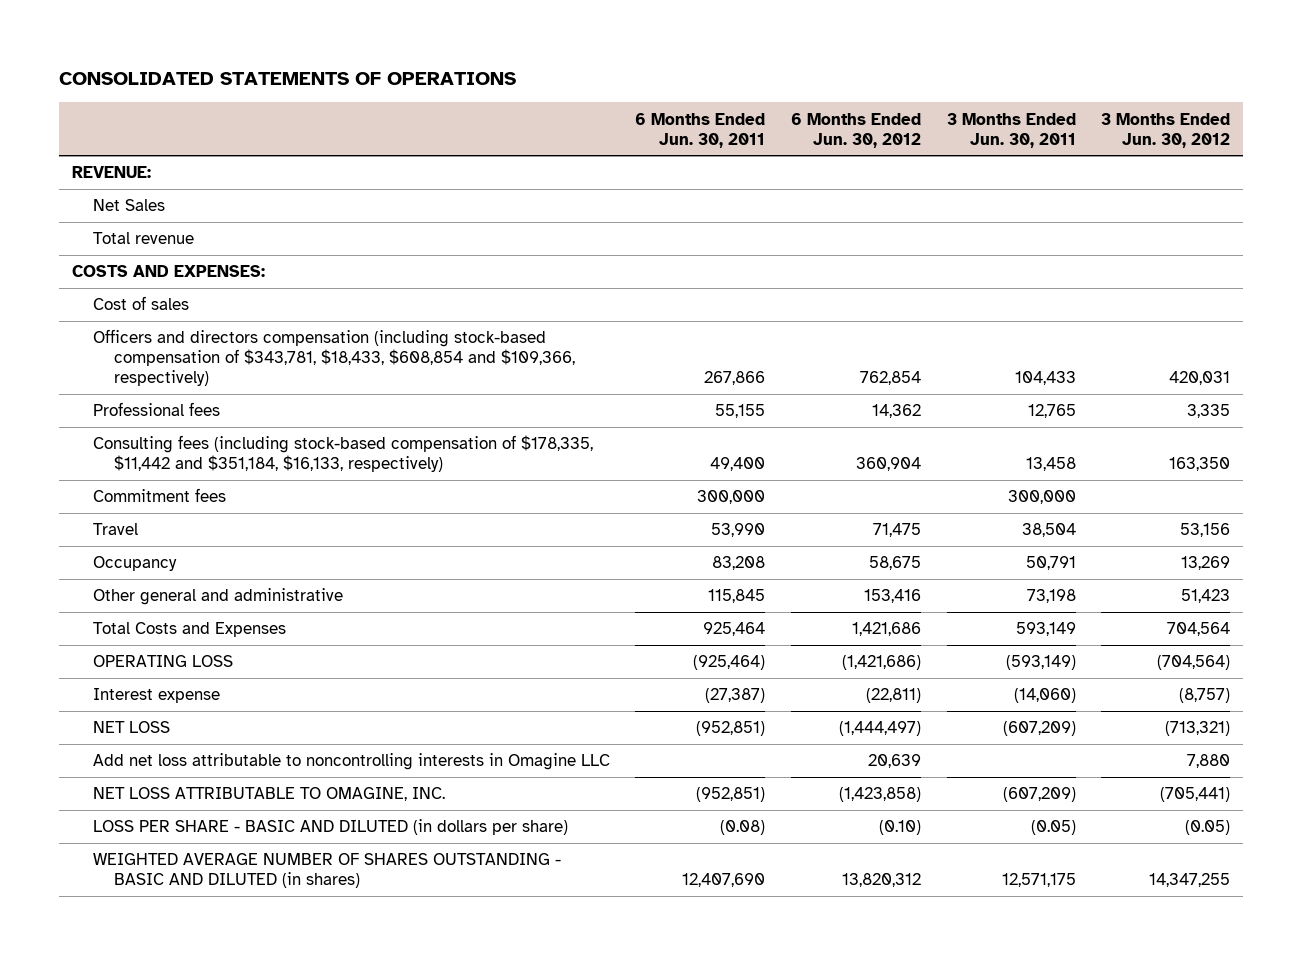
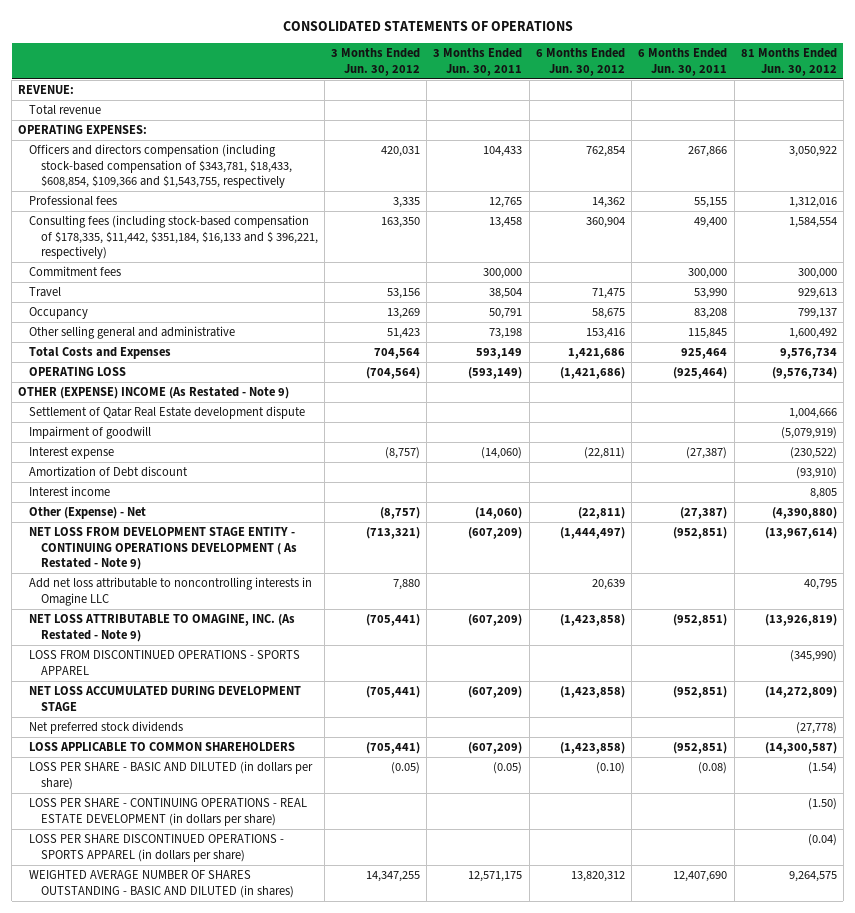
none -> [740,48,837,76] 81 Months Ended Jun. 30, 2012
[92,199,165,212] Net Sales -> none
[71,265,265,278] COSTS AND EXPENSES: -> none
[92,296,189,311] Cost of sales -> none
none -> [18,125,148,135] OPERATING EXPENSES:
[92,329,575,387] Officers and directors compensation (including stock-based compensation of $343,781, $18,433, $608,854 and $109,366, respectively) -> [29,144,292,189] Officers and directors compensation (including stock-based compensation of $343,781, $18,433, $608,854, $109,366 and $1,543,755, respectively
[92,435,593,473] Consulting fees (including stock-based compensation of $178,335, $11,442 and $351,184, $16,133, respectively) -> [29,215,318,260] Consulting fees (including stock-based compensation of $178,335, $11,442, $351,184, $16,133 and $ 396,221, respectively)
[92,588,343,606] Other general and administrative -> [29,326,236,340] Other selling general and administrative
none -> [18,387,290,400] OTHER (EXPENSE) INCOME (As Restated - Note 9)
none -> [29,406,306,420] Settlement of Qatar Real Estate development dispute
none -> [29,426,152,440] Impairment of goodwill
none -> [29,466,189,478] Amortization of Debt discount
none -> [29,486,111,497] Interest income
none -> [29,507,147,520] Other (Expense) - Net
[92,721,170,734] NET LOSS -> [29,527,297,571] NET LOSS FROM DEVELOPMENT STAGE ENTITY - CONTINUING OPERATIONS DEVELOPMENT ( As Restated - Note 9)
[92,787,445,802] NET LOSS ATTRIBUTABLE TO OMAGINE, INC. -> [29,614,296,642] NET LOSS ATTRIBUTABLE TO OMAGINE, INC. (As Restated - Note 9)
none -> [29,650,301,675] LOSS FROM DISCONTINUED OPERATIONS - SPORTS APPAREL
none -> [29,686,302,711] NET LOSS ACCUMULATED DURING DEVELOPMENT STAGE
none -> [29,721,184,735] Net preferred stock dividends
none -> [29,742,296,752] LOSS APPLICABLE TO COMMON SHAREHOLDERS
none -> [29,798,308,826] LOSS PER SHARE - CONTINUING OPERATIONS - REAL ESTATE DEVELOPMENT (in dollars per share)
none -> [29,834,285,862] LOSS PER SHARE DISCONTINUED OPERATIONS - SPORTS APPAREL (in dollars per share)

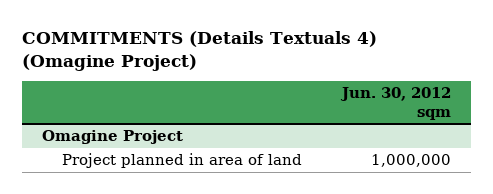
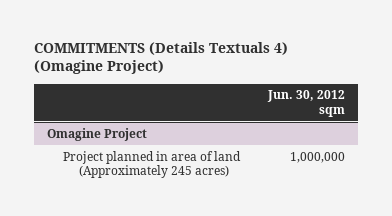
[62,153,303,169] Project planned in area of land -> [63,150,242,179] Project planned in area of land (Approximately 245 acres)

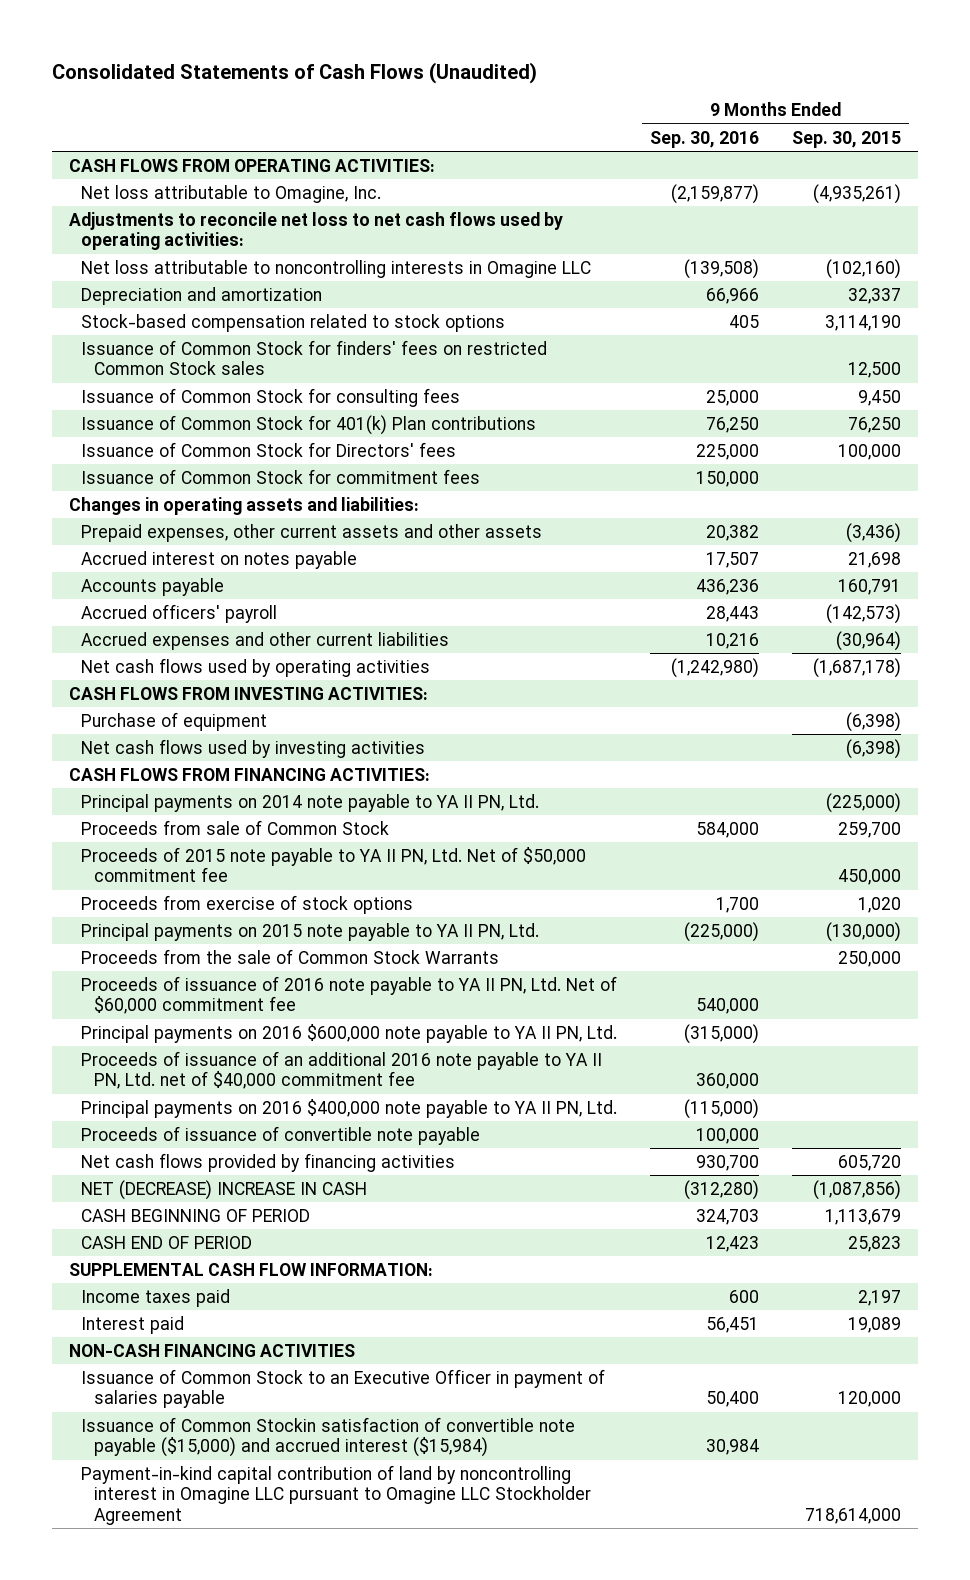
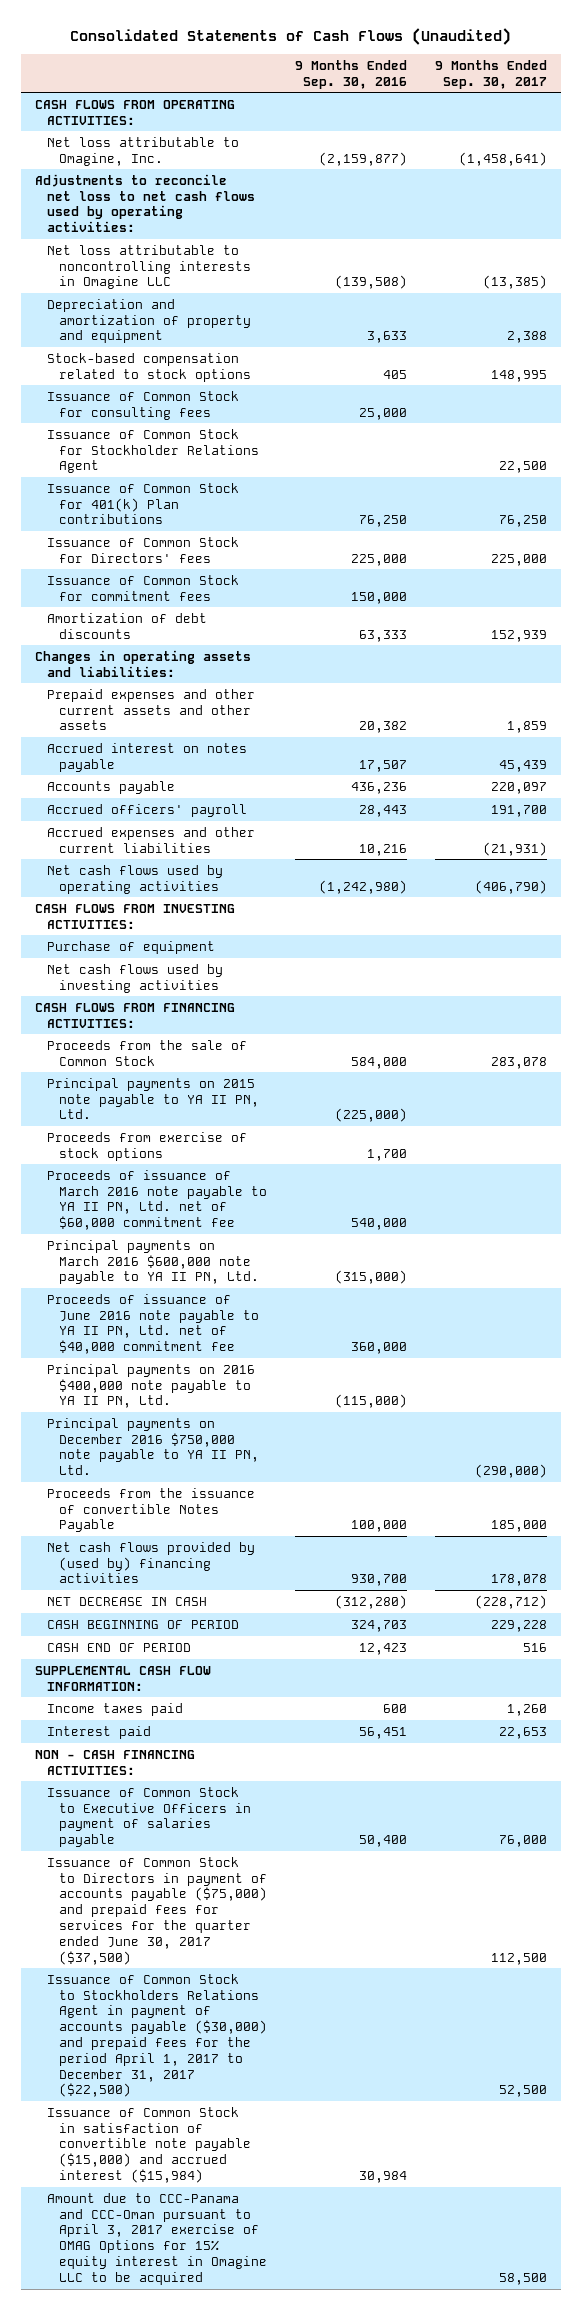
[792,130,902,148] Sep. 30, 2015 -> none
none -> [435,59,548,89] 9 Months Ended Sep. 30, 2017
[81,286,323,305] Depreciation and amortization -> [47,298,252,344] Depreciation and amortization of property and equipment
[706,287,760,304] 66,966 -> [367,331,408,344] 3,633
[81,339,548,376] Issuance of Common Stock for finders' fees on restricted Common Stock sales -> none
none -> [47,428,260,474] Issuance of Common Stock for Stockholder Relations Agent
none -> [47,612,208,639] Amortization of debt discounts
[81,523,543,542] Prepaid expenses, other current assets and other assets -> [47,688,256,731] Prepaid expenses and other current assets and other assets
[81,793,540,812] Principal payments on 2014 note payable to YA II PN, Ltd. -> none
[81,846,587,883] Proceeds of 2015 note payable to YA II PN, Ltd. Net of $50,000 commitment fee -> none
[81,819,390,835] Proceeds from sale of Common Stock -> [47,1039,248,1066] Proceeds from the sale of Common Stock
[81,948,500,964] Proceeds from the sale of Common Stock Warrants -> none
[81,894,414,914] Proceeds from exercise of stock options -> [47,1131,248,1161] Proceeds from exercise of stock options
[81,975,618,1015] Proceeds of issuance of 2016 note payable to YA II PN, Ltd. Net of $60,000 commitment fee -> [47,1169,268,1231] Proceeds of issuance of March 2016 note payable to YA II PN, Ltd. net of $60,000 commitment fee
[81,1023,618,1043] Principal payments on 2016 $600,000 note payable to YA II PN, Ltd. -> [47,1239,260,1285] Principal payments on March 2016 $600,000 note payable to YA II PN, Ltd.
[81,1050,603,1090] Proceeds of issuance of an additional 2016 note payable to YA II PN, Ltd. net of $40,000 commitment fee -> [47,1293,260,1355] Proceeds of issuance of June 2016 note payable to YA II PN, Ltd. net of $40,000 commitment fee
none -> [47,1417,260,1476] Principal payments on December 2016 $750,000 note payable to YA II PN, Ltd.
[81,1125,481,1145] Proceeds of issuance of convertible note payable -> [47,1487,256,1533] Proceeds from the issuance of convertible Notes Payable
[81,1152,456,1172] Net cash flows provided by financing activities -> [47,1541,256,1584] Net cash flows provided by (used by) financing activities
[81,1179,368,1200] NET (DECREASE) INCREASE IN CASH -> [47,1596,208,1606] NET DECREASE IN CASH
[81,1464,591,1525] Payment-in-kind capital contribution of land by noncontrolling interest in Omagine LLC pursuant to Omagine LLC Stockholder Agreement -> none
[68,1343,355,1357] NON-CASH FINANCING ACTIVITIES -> [35,1749,196,1775] NON - CASH FINANCING ACTIVITIES:
[81,1368,606,1409] Issuance of Common Stock to an Executive Officer in payment of salaries payable -> [47,1786,252,1848] Issuance of Common Stock to Executive Officers in payment of salaries payable
none -> [47,1856,268,1965] Issuance of Common Stock to Directors in payment of accounts payable ($75,000) and prepaid fees for services for the quarter ended June 30, 2017 ($37,500)
none -> [47,1973,268,2098] Issuance of Common Stock to Stockholders Relations Agent in payment of accounts payable ($30,000) and prepaid fees for the period April 1, 2017 to December 31, 2017 ($22,500)
[81,1416,576,1458] Issuance of Common Stockin satisfaction of convertible note payable ($15,000) and accrued interest ($15,984) -> [47,2106,252,2183] Issuance of Common Stock in satisfaction of convertible note payable ($15,000) and accrued interest ($15,984)
none -> [47,2192,268,2285] Amount due to CCC-Panama and CCC-Oman pursuant to April 3, 2017 exercise of OMAG Options for 15% equity interest in Omagine LLC to be acquired

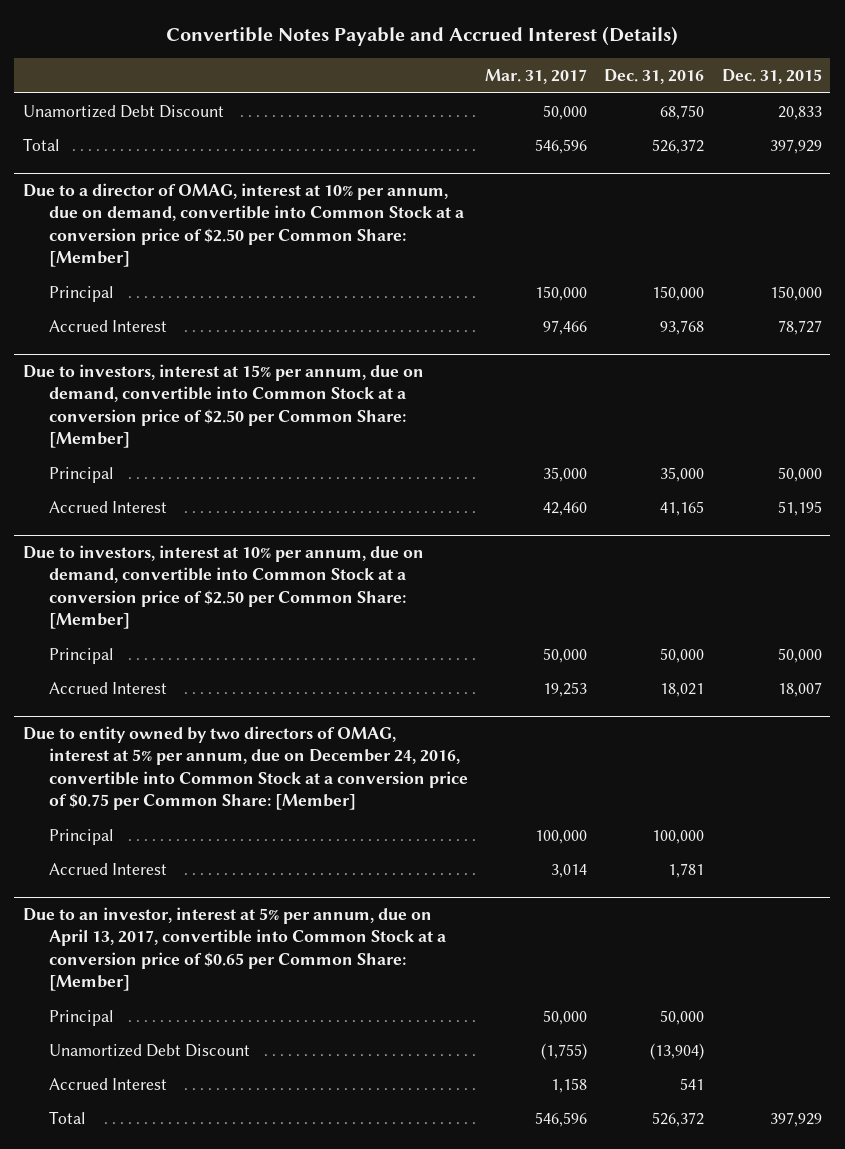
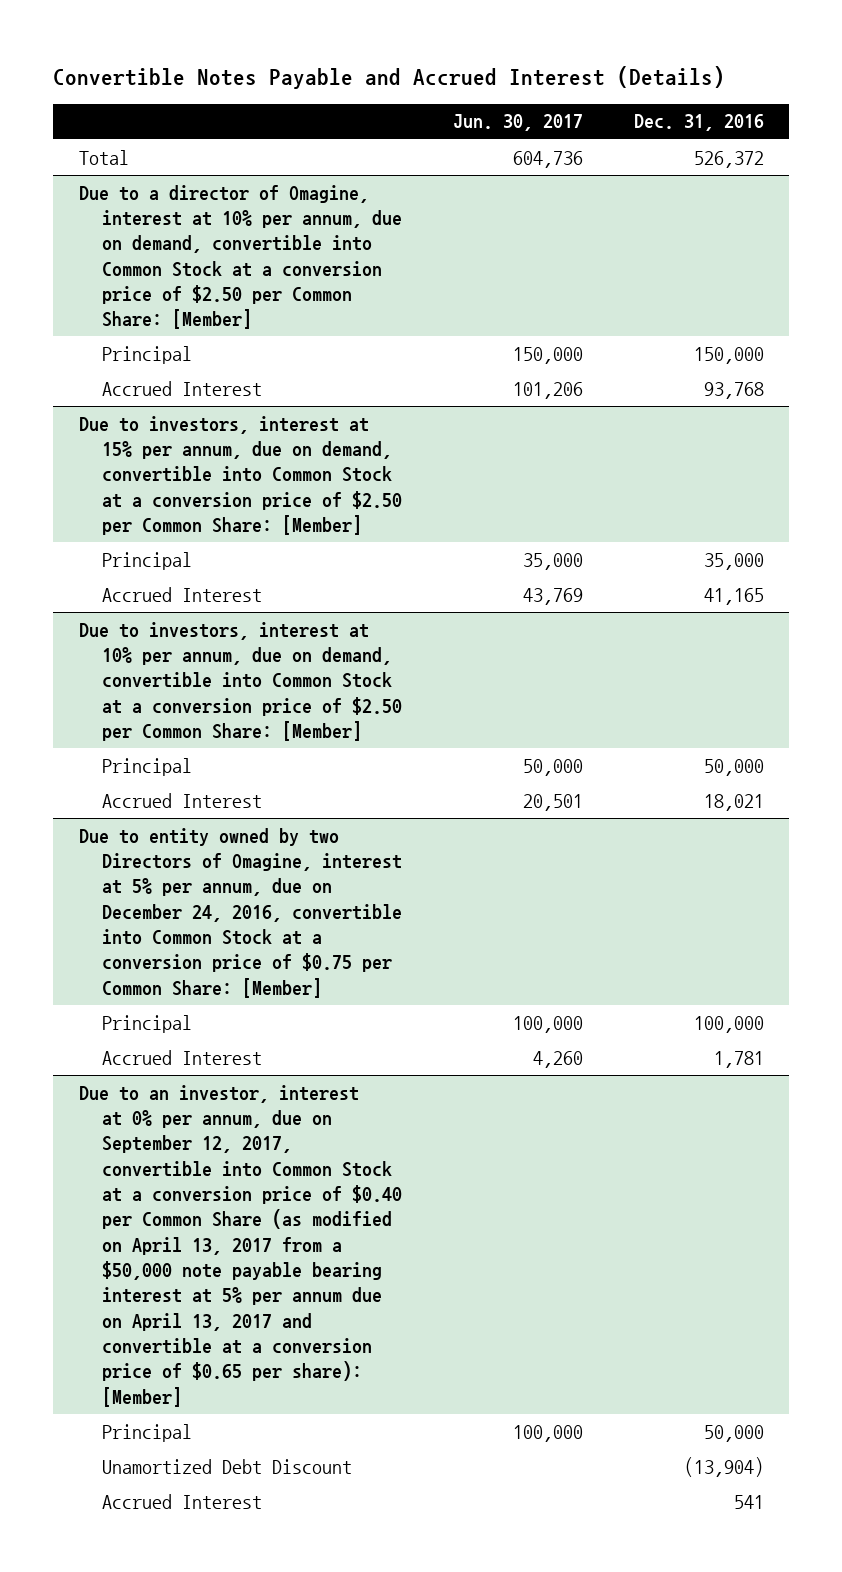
[484,69,587,85] Mar. 31, 2017 -> none
[721,69,822,85] Dec. 31, 2015 -> none
none -> [452,114,583,132] Jun. 30, 2017
[22,104,224,118] Unamortized Debt Discount -> none
[22,182,464,268] Due to a director of OMAG, interest at 10% per annum, due on demand, convertible into Common Stock at a conversion price of $2.50 per Common Share: [Member] -> [78,184,402,330] Due to a director of Omagine, interest at 10% per annum, due on demand, convertible into Common Stock at a conversion price of $2.50 per Common Share: [Member]
[22,725,468,811] Due to entity owned by two directors of OMAG, interest at 5% per annum, due on December 24, 2016, convertible into Common Stock at a conversion price of $0.75 per Common Share: [Member] -> [78,827,402,998] Due to entity owned by two Directors of Omagine, interest at 5% per annum, due on December 24, 2016, convertible into Common Stock at a conversion price of $0.75 per Common Share: [Member]
[22,906,446,992] Due to an investor, interest at 5% per annum, due on April 13, 2017, convertible into Common Stock at a conversion price of $0.65 per Common Share: [Member] -> [78,1084,402,1407] Due to an investor, interest at 0% per annum, due on September 12, 2017, convertible into Common Stock at a conversion price of $0.40 per Common Share (as modified on April 13, 2017 from a $50,000 note payable bearing interest at 5% per annum due on April 13, 2017 and convertible at a conversion price of $0.65 per share): [Member]
[48,1110,85,1124] Total -> none

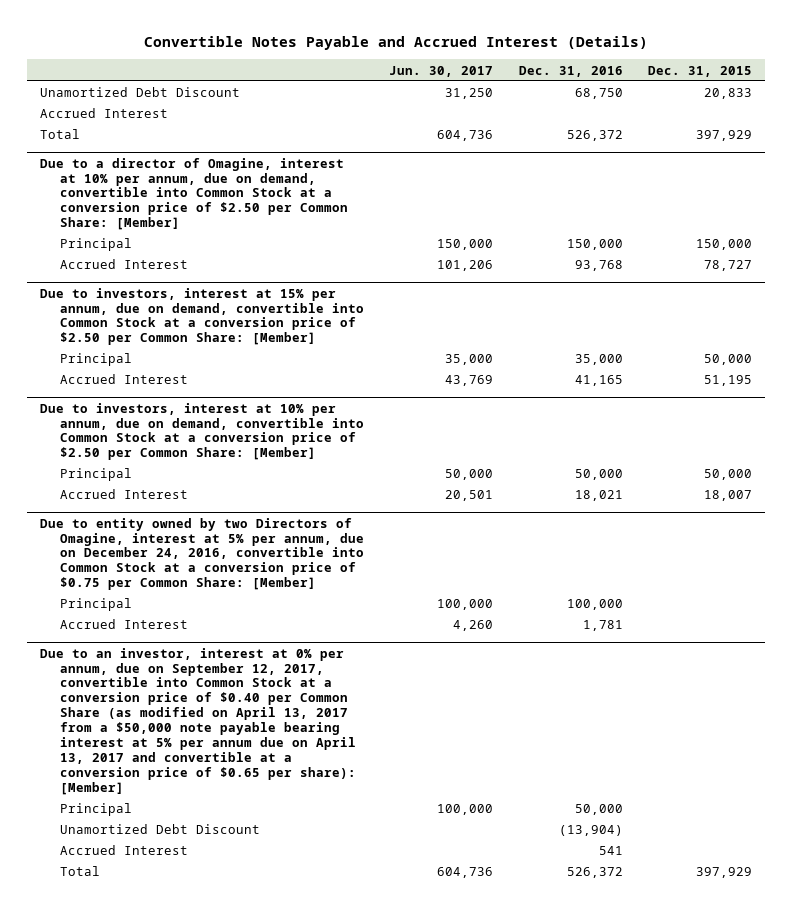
none -> [648,65,753,77] Dec. 31, 2015
none -> [39,87,240,98] Unamortized Debt Discount
none -> [39,108,168,119] Accrued Interest
none -> [59,866,100,877] Total

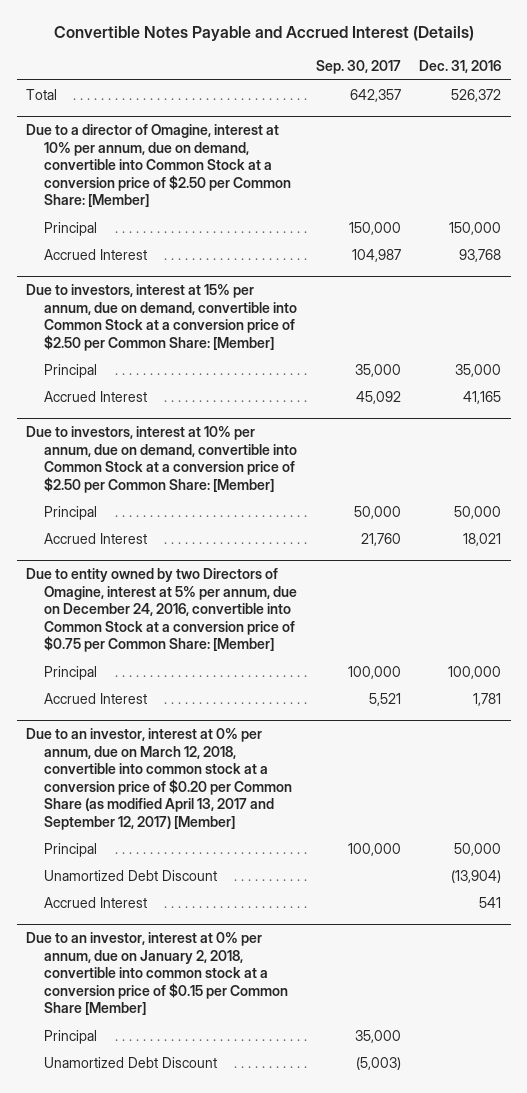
[389,65,494,77] Jun. 30, 2017 -> none
[648,65,753,77] Dec. 31, 2015 -> none
none -> [315,60,401,75] Sep. 30, 2017
[39,87,240,98] Unamortized Debt Discount -> none
[39,108,168,119] Accrued Interest -> none
[39,647,356,795] Due to an investor, interest at 0% per annum, due on September 12, 2017, convertible into Common Stock at a conversion price of $0.40 per Common Share (as modified on April 13, 2017 from a $50,000 note payable bearing interest at 5% per annum due on April 13, 2017 and convertible at a conversion price of $0.65 per share): [Member] -> [25,728,293,830] Due to an investor, interest at 0% per annum, due on March 12, 2018, convertible into common stock at a conversion price of $0.20 per Common Share (as modified April 13, 2017 and September 12, 2017) [Member]
[59,866,100,877] Total -> none
none -> [25,932,289,1016] Due to an investor, interest at 0% per annum, due on January 2, 2018, convertible into common stock at a conversion price of $0.15 per Common Share [Member]
none -> [44,1029,98,1044] Principal
none -> [44,1056,218,1068] Unamortized Debt Discount

